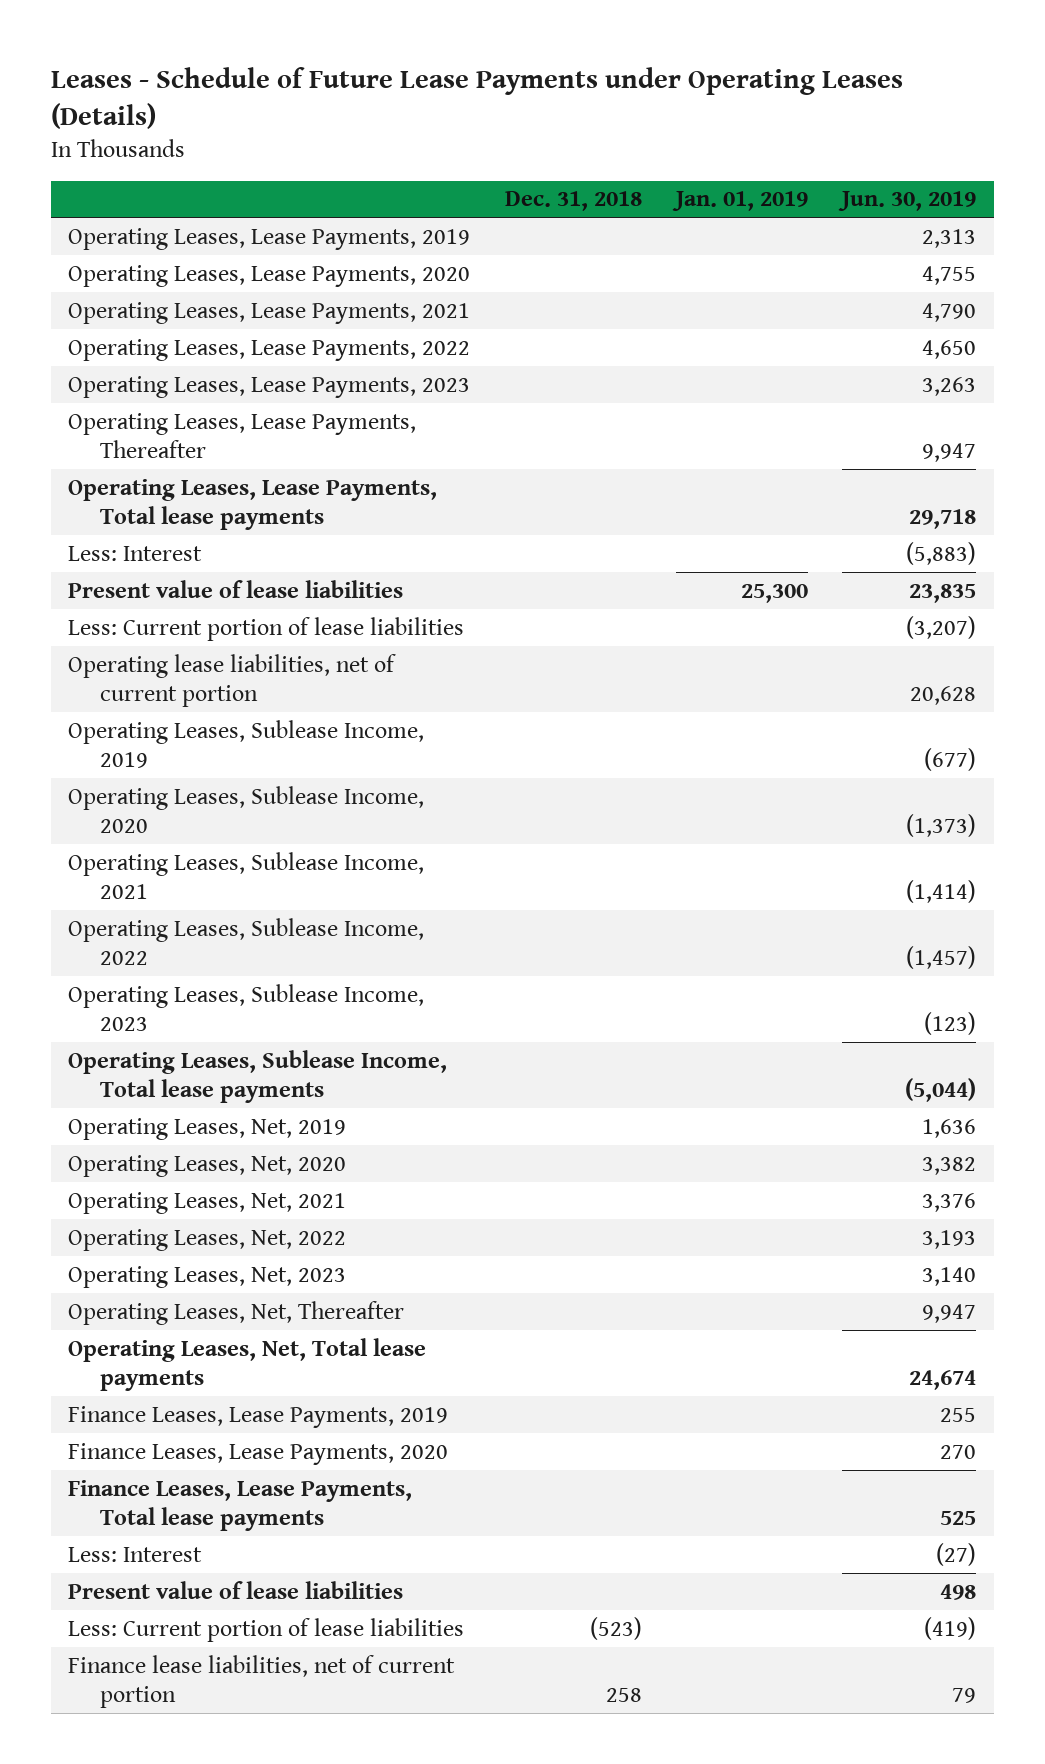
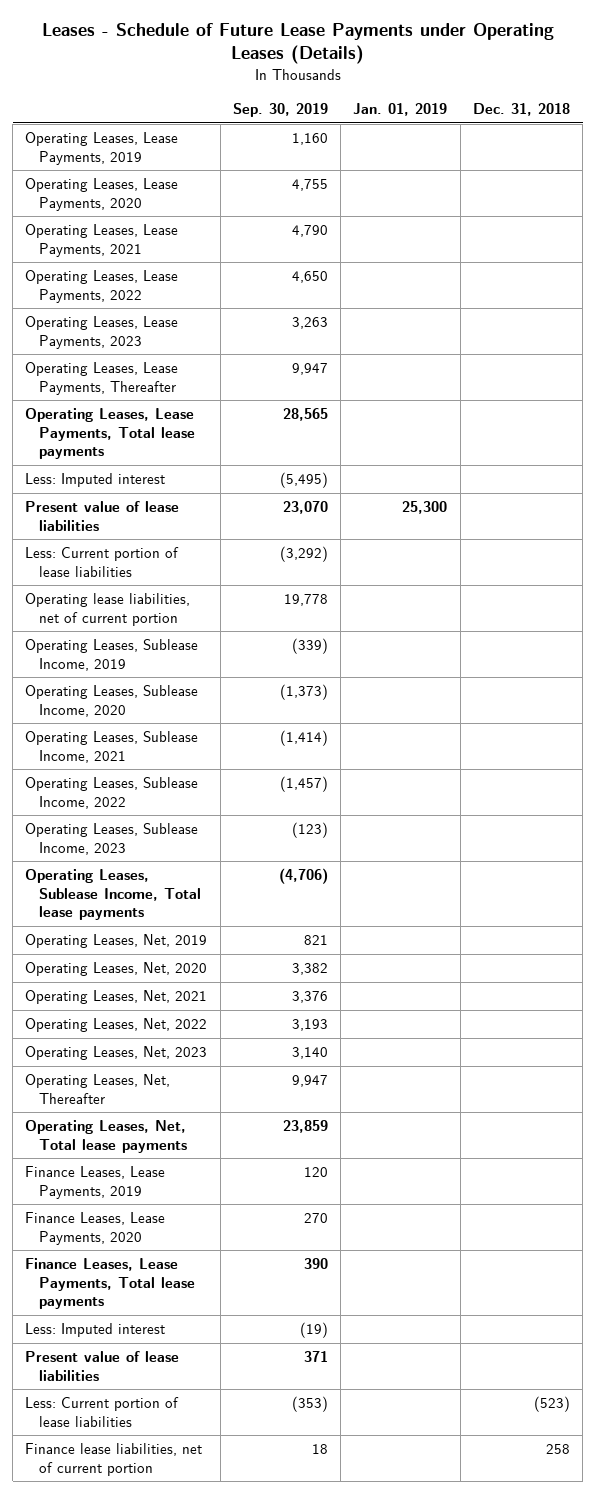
[838,191,977,212] Jun. 30, 2019 -> none
none -> [232,102,328,117] Sep. 30, 2019
[68,545,203,561] Less: Interest -> [25,473,166,488] Less: Imputed interest
[68,1546,203,1562] Less: Interest -> [25,1323,166,1338] Less: Imputed interest

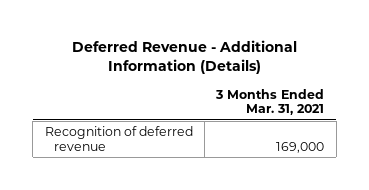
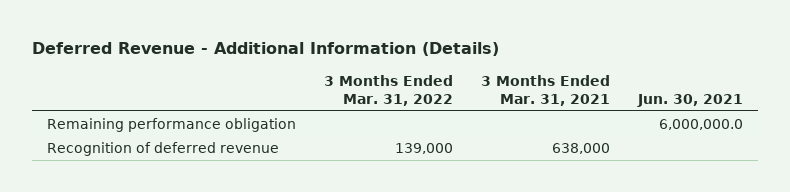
none -> [323,74,453,106] 3 Months Ended Mar. 31, 2022
none -> [637,93,744,107] Jun. 30, 2021
none -> [46,118,296,133] Remaining performance obligation
[276,141,325,153] 169,000 -> [552,143,611,155] 638,000

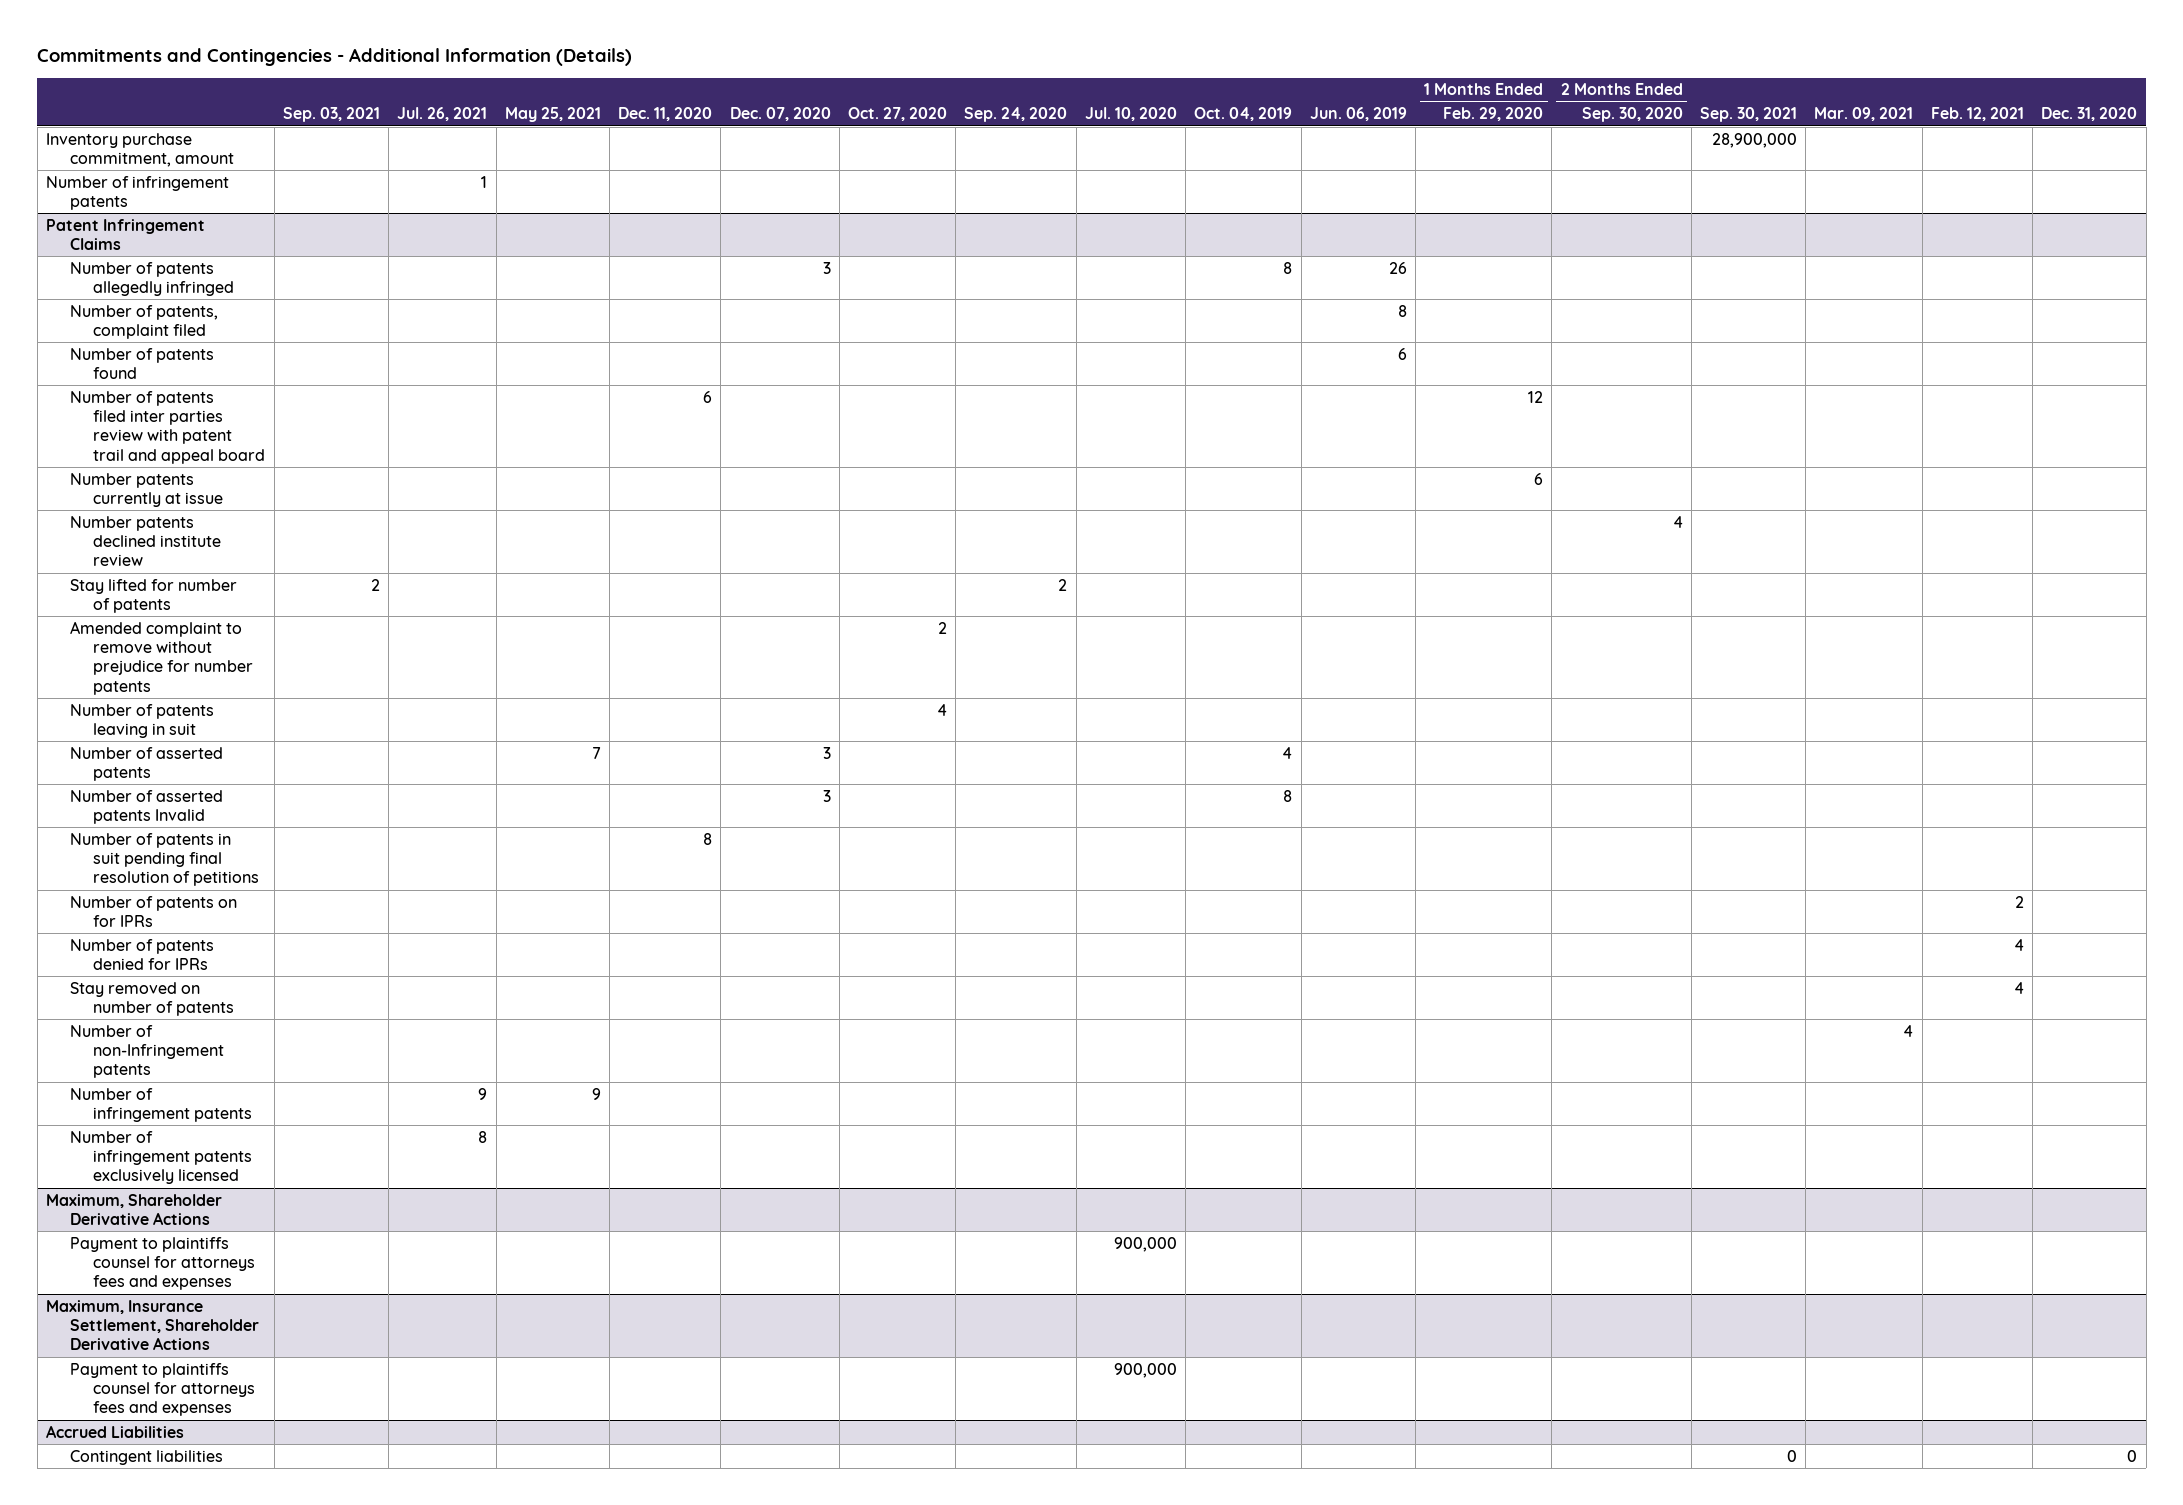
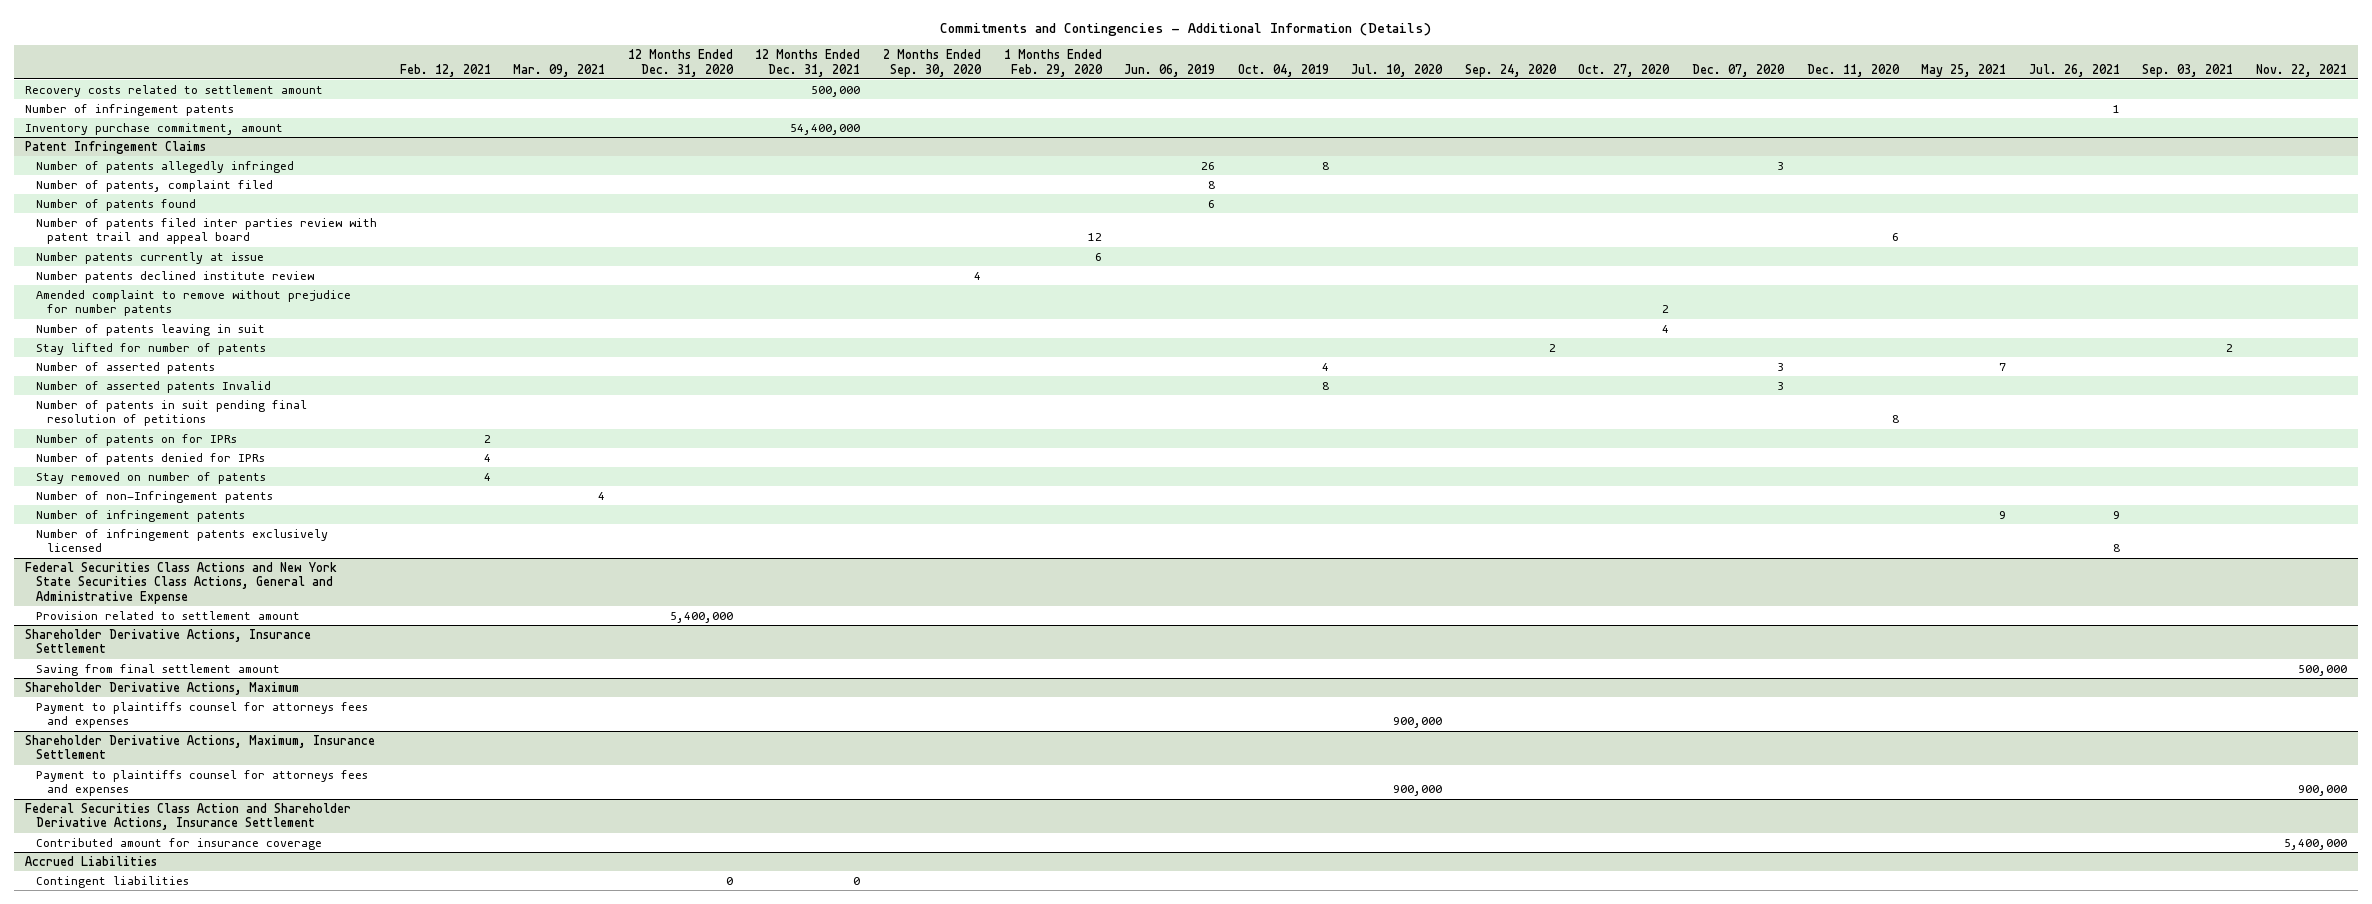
[1700,107,1798,123] Sep. 30, 2021 -> none
[2041,107,2138,122] Dec. 31, 2020 -> none
none -> [627,48,734,77] 12 Months Ended Dec. 31, 2020
none -> [755,48,861,77] 12 Months Ended Dec. 31, 2021
none -> [2255,63,2347,77] Nov. 22, 2021
none -> [25,84,324,97] Recovery costs related to settlement amount
[45,132,234,167] Inventory purchase commitment, amount -> [25,122,284,135] Inventory purchase commitment, amount
[69,578,237,613] Stay lifted for number of patents -> [36,342,267,355] Stay lifted for number of patents
none -> [25,561,338,605] Federal Securities Class Actions and New York State Securities Class Actions, General and Administrative Expense
none -> [36,610,301,620] Provision related to settlement amount
none -> [25,628,312,654] Shareholder Derivative Actions, Insurance Settlement
none -> [36,663,281,676] Saving from final settlement amount
[45,1193,222,1225] Maximum, Shareholder Derivative Actions -> [25,681,300,695] Shareholder Derivative Actions, Maximum
[45,1299,259,1351] Maximum, Insurance Settlement, Shareholder Derivative Actions -> [25,734,376,760] Shareholder Derivative Actions, Maximum, Insurance Settlement
none -> [25,802,352,831] Federal Securities Class Action and Shareholder Derivative Actions, Insurance Settlement
none -> [36,837,323,850] Contributed amount for insurance coverage

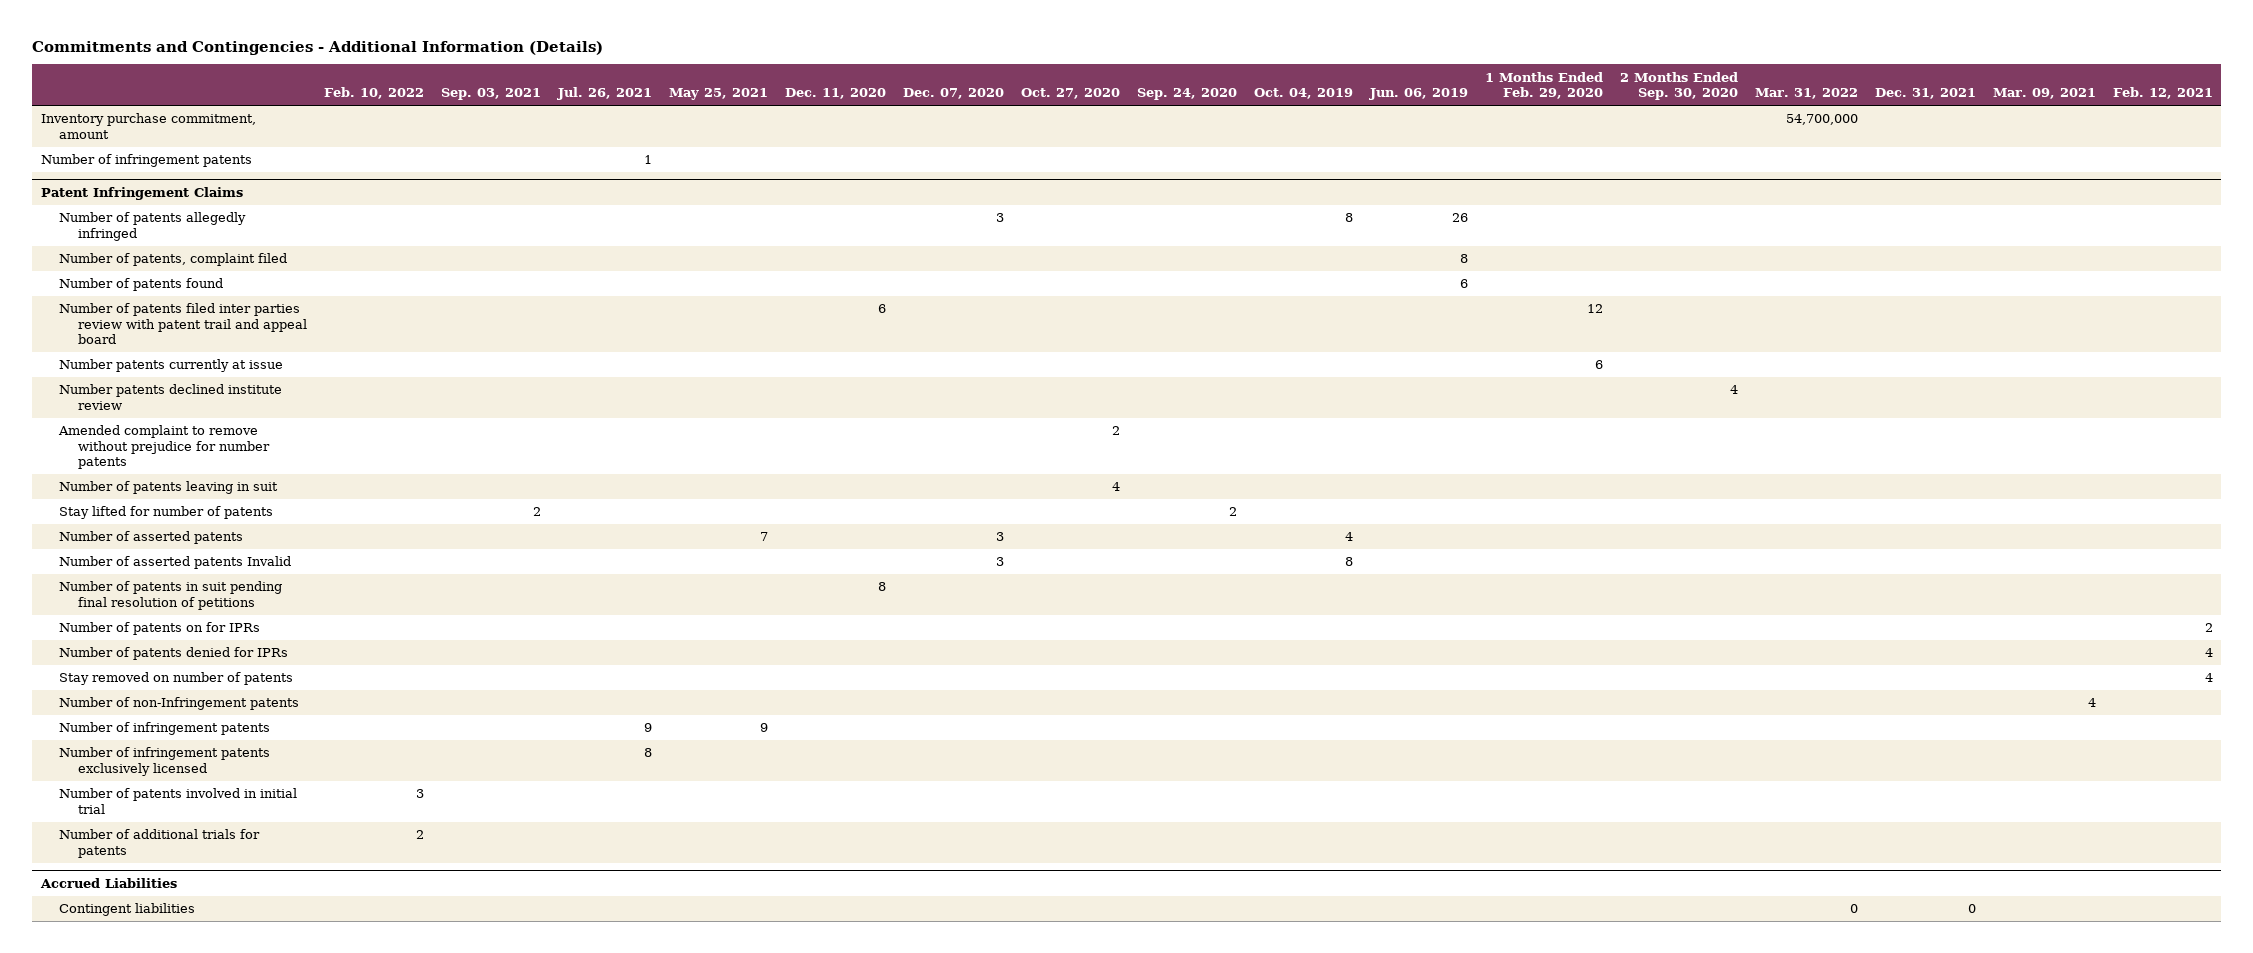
[627,48,734,77] 12 Months Ended Dec. 31, 2020 -> none
[755,48,861,77] 12 Months Ended Dec. 31, 2021 -> none
[1351,63,1444,77] Jul. 10, 2020 -> none
[2255,63,2347,77] Nov. 22, 2021 -> none
none -> [324,87,425,100] Feb. 10, 2022
none -> [1754,88,1858,100] Mar. 31, 2022
none -> [1874,88,1976,100] Dec. 31, 2021
[25,84,324,97] Recovery costs related to settlement amount -> none
[25,103,235,116] Number of infringement patents -> [40,154,252,168] Number of infringement patents
[25,561,338,605] Federal Securities Class Actions and New York State Securities Class Actions, General and Administrative Expense -> none
[36,610,301,620] Provision related to settlement amount -> none
[25,628,312,654] Shareholder Derivative Actions, Insurance Settlement -> none
[36,663,281,676] Saving from final settlement amount -> none
[25,681,300,695] Shareholder Derivative Actions, Maximum -> none
[36,701,369,729] Payment to plaintiffs counsel for attorneys fees and expenses -> none
[25,734,376,760] Shareholder Derivative Actions, Maximum, Insurance Settlement -> none
[36,769,369,797] Payment to plaintiffs counsel for attorneys fees and expenses -> none
[25,802,352,831] Federal Securities Class Action and Shareholder Derivative Actions, Insurance Settlement -> none
[36,837,323,850] Contributed amount for insurance coverage -> none
none -> [59,788,298,814] Number of patents involved in initial trial
none -> [59,829,261,858] Number of additional trials for patents

